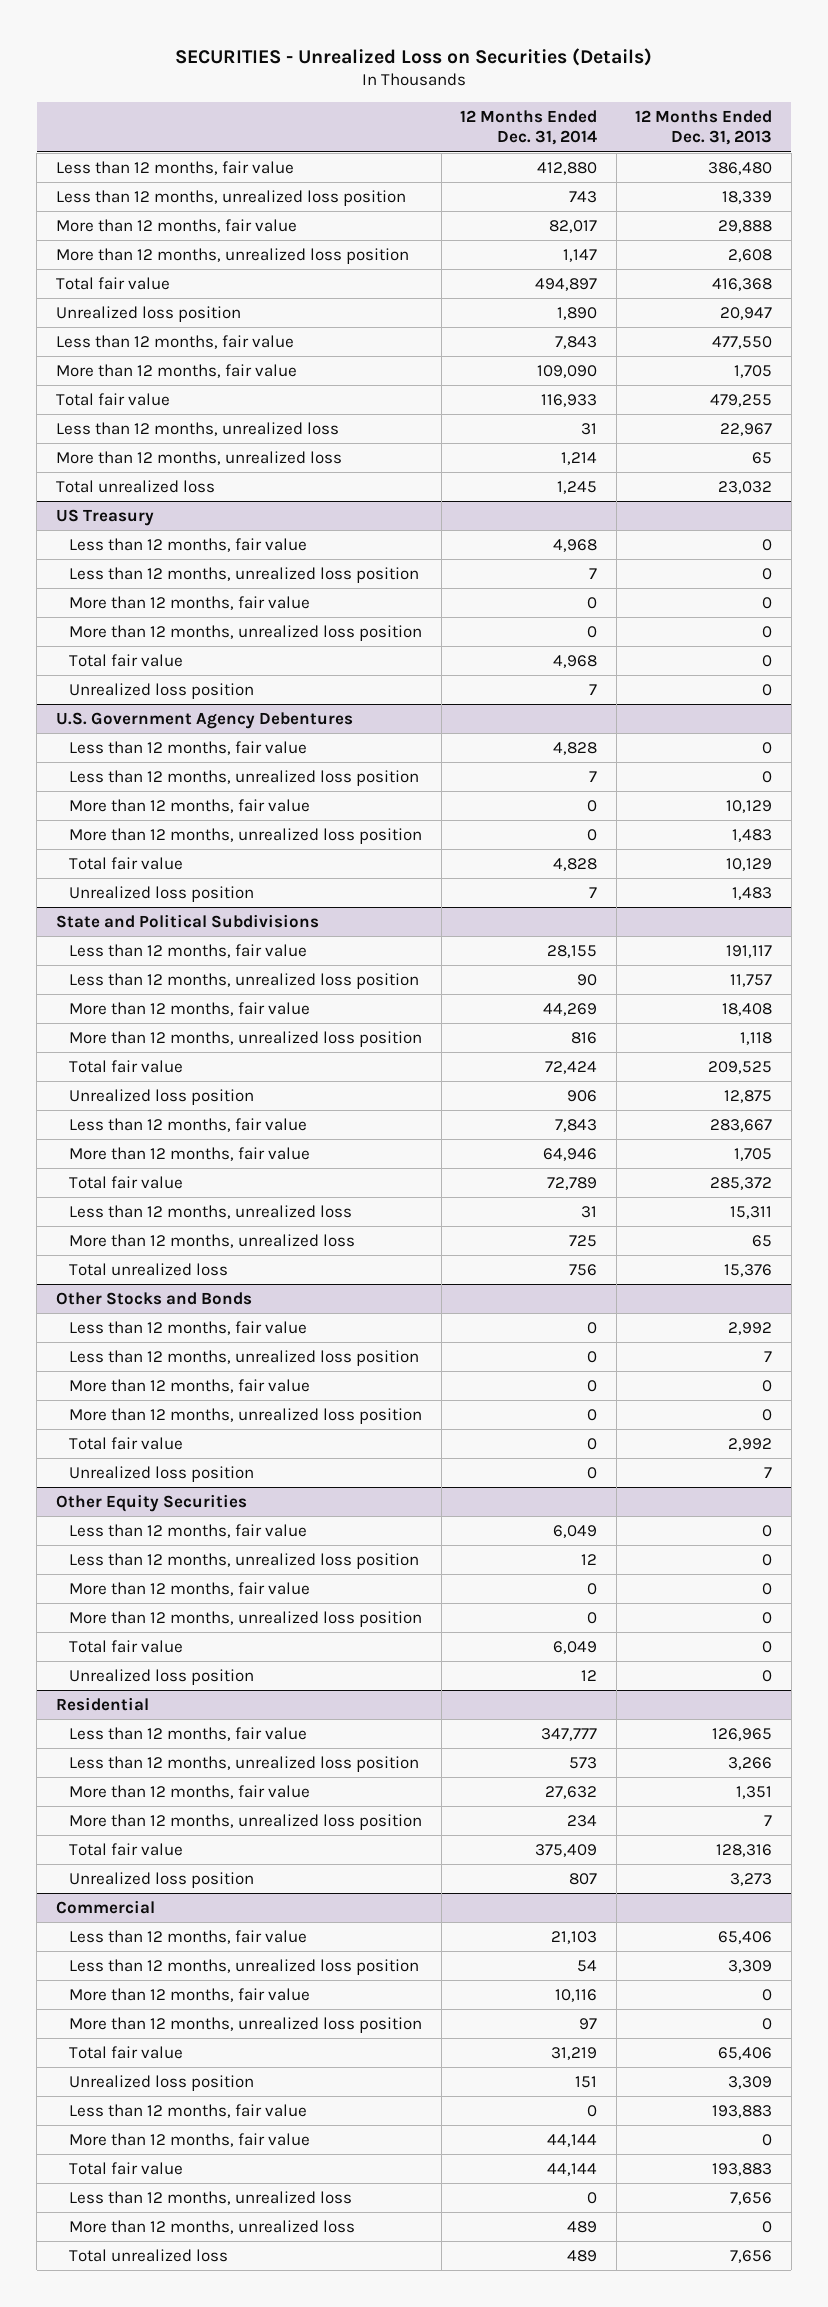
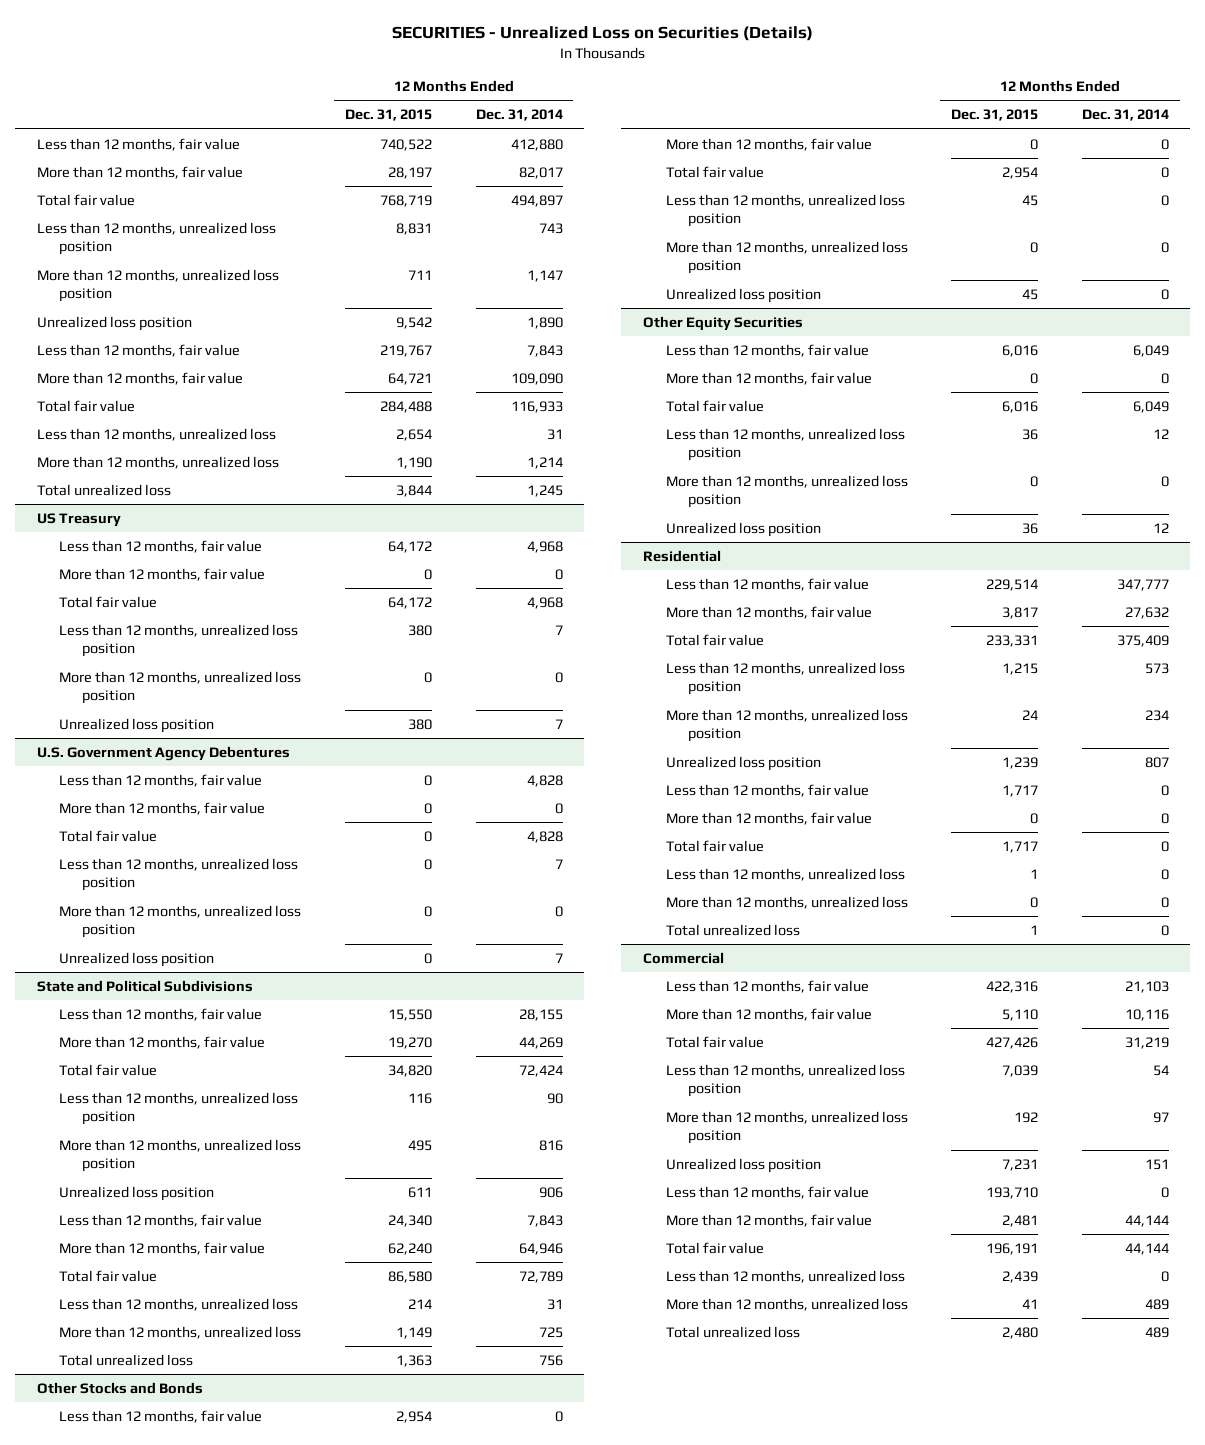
[635,110,773,146] 12 Months Ended Dec. 31, 2013 -> none
none -> [344,109,432,122] Dec. 31, 2015
[55,189,406,206] Less than 12 months, unrealized loss position -> [36,221,276,256] Less than 12 months, unrealized loss position
[55,247,409,264] More than 12 months, unrealized loss position -> [36,268,279,303] More than 12 months, unrealized loss position
[69,566,420,583] Less than 12 months, unrealized loss position -> [59,623,299,658] Less than 12 months, unrealized loss position
[69,624,423,641] More than 12 months, unrealized loss position -> [59,670,302,705] More than 12 months, unrealized loss position
[69,769,420,786] Less than 12 months, unrealized loss position -> [59,857,299,892] Less than 12 months, unrealized loss position
[69,827,423,844] More than 12 months, unrealized loss position -> [59,904,302,939] More than 12 months, unrealized loss position
[69,972,420,989] Less than 12 months, unrealized loss position -> [59,1091,299,1126] Less than 12 months, unrealized loss position
[69,1030,423,1047] More than 12 months, unrealized loss position -> [59,1138,302,1173] More than 12 months, unrealized loss position
[69,1349,420,1366] Less than 12 months, unrealized loss position -> [665,193,905,228] Less than 12 months, unrealized loss position
[69,1407,423,1424] More than 12 months, unrealized loss position -> [665,240,908,275] More than 12 months, unrealized loss position
[69,1552,420,1569] Less than 12 months, unrealized loss position -> [665,427,905,462] Less than 12 months, unrealized loss position
[69,1610,423,1627] More than 12 months, unrealized loss position -> [665,474,908,509] More than 12 months, unrealized loss position
[69,1755,420,1772] Less than 12 months, unrealized loss position -> [665,661,905,696] Less than 12 months, unrealized loss position
[69,1813,423,1830] More than 12 months, unrealized loss position -> [665,708,908,743] More than 12 months, unrealized loss position
none -> [665,783,869,797] Less than 12 months, fair value
none -> [665,811,872,825] More than 12 months, fair value
none -> [665,839,764,852] Total fair value
none -> [665,867,905,881] Less than 12 months, unrealized loss
none -> [665,895,908,909] More than 12 months, unrealized loss
none -> [665,923,800,936] Total unrealized loss
[69,1958,420,1975] Less than 12 months, unrealized loss position -> [665,1063,905,1098] Less than 12 months, unrealized loss position
[69,2016,423,2033] More than 12 months, unrealized loss position -> [665,1110,908,1145] More than 12 months, unrealized loss position

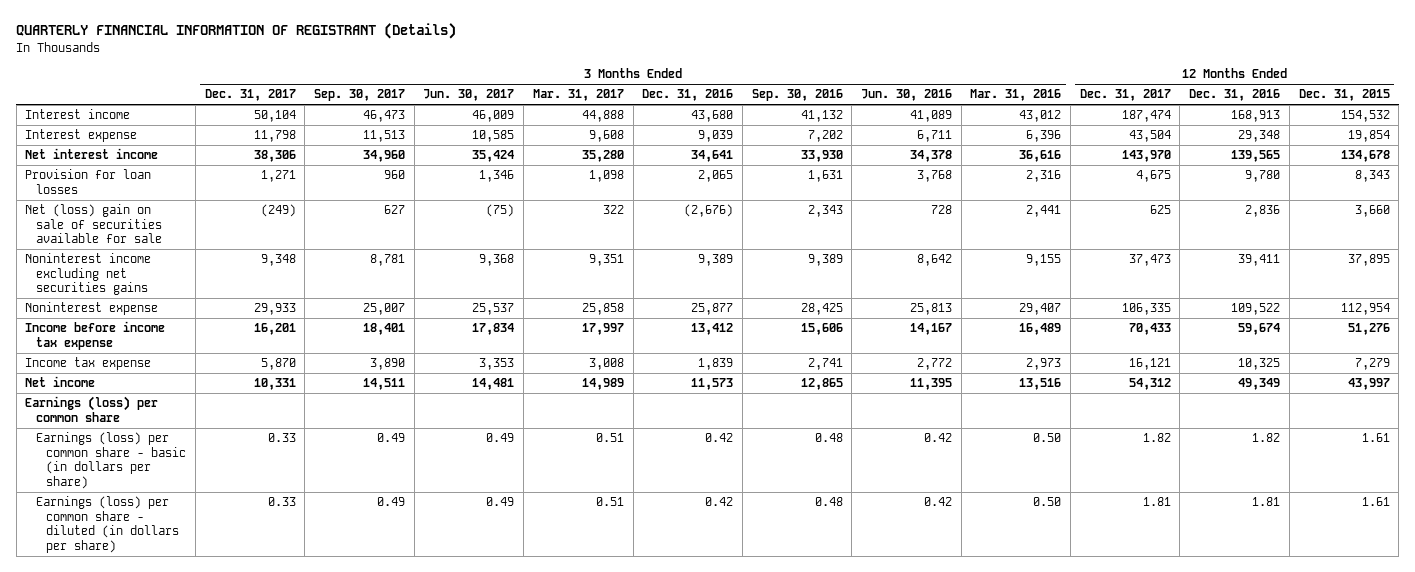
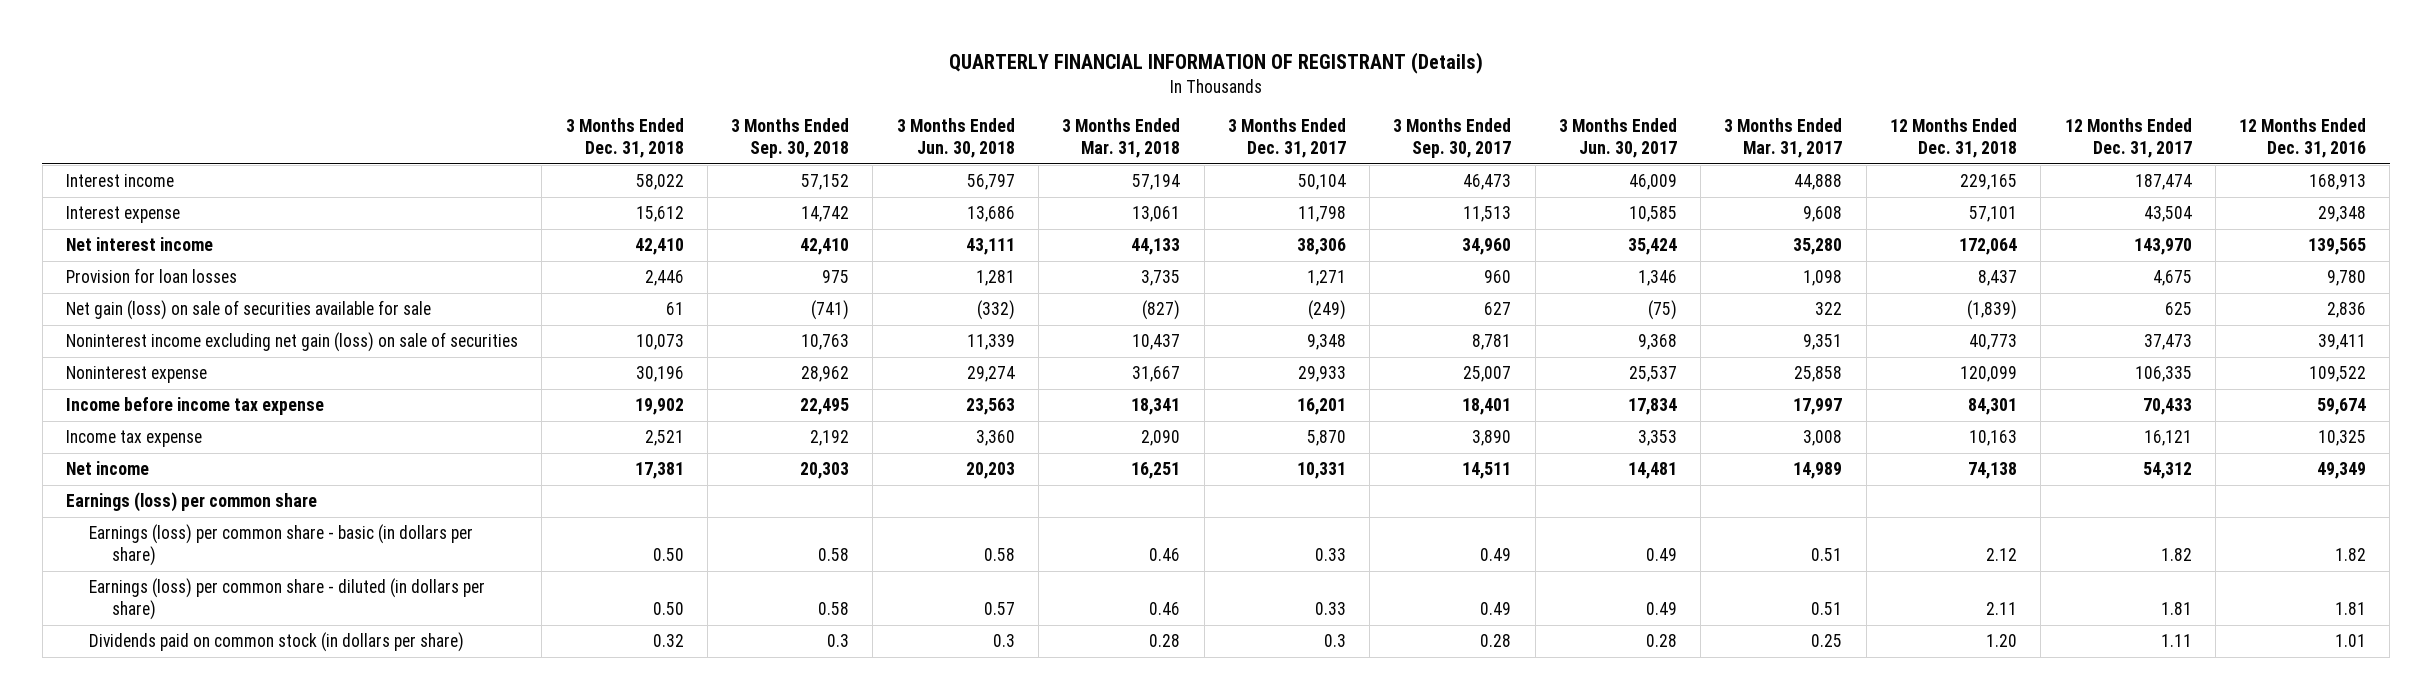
[642,89,734,102] Dec. 31, 2016 -> none
[751,89,843,102] Sep. 30, 2016 -> none
[861,89,953,102] Jun. 30, 2016 -> none
[970,89,1062,102] Mar. 31, 2016 -> none
[1298,89,1390,102] Dec. 31, 2015 -> none
none -> [565,117,684,159] 3 Months Ended Dec. 31, 2018
none -> [731,117,850,159] 3 Months Ended Sep. 30, 2018
none -> [896,117,1015,159] 3 Months Ended Jun. 30, 2018
none -> [1062,117,1181,159] 3 Months Ended Mar. 31, 2018
none -> [1889,117,2017,159] 12 Months Ended Dec. 31, 2018
[25,204,162,244] Net (loss) gain on sale of securities available for sale -> [66,300,432,321] Net gain (loss) on sale of securities available for sale
[25,253,152,296] Noninterest income excluding net securities gains -> [66,332,519,353] Noninterest income excluding net gain (loss) on sale of securities
none -> [88,632,464,653] Dividends paid on common stock (in dollars per share)

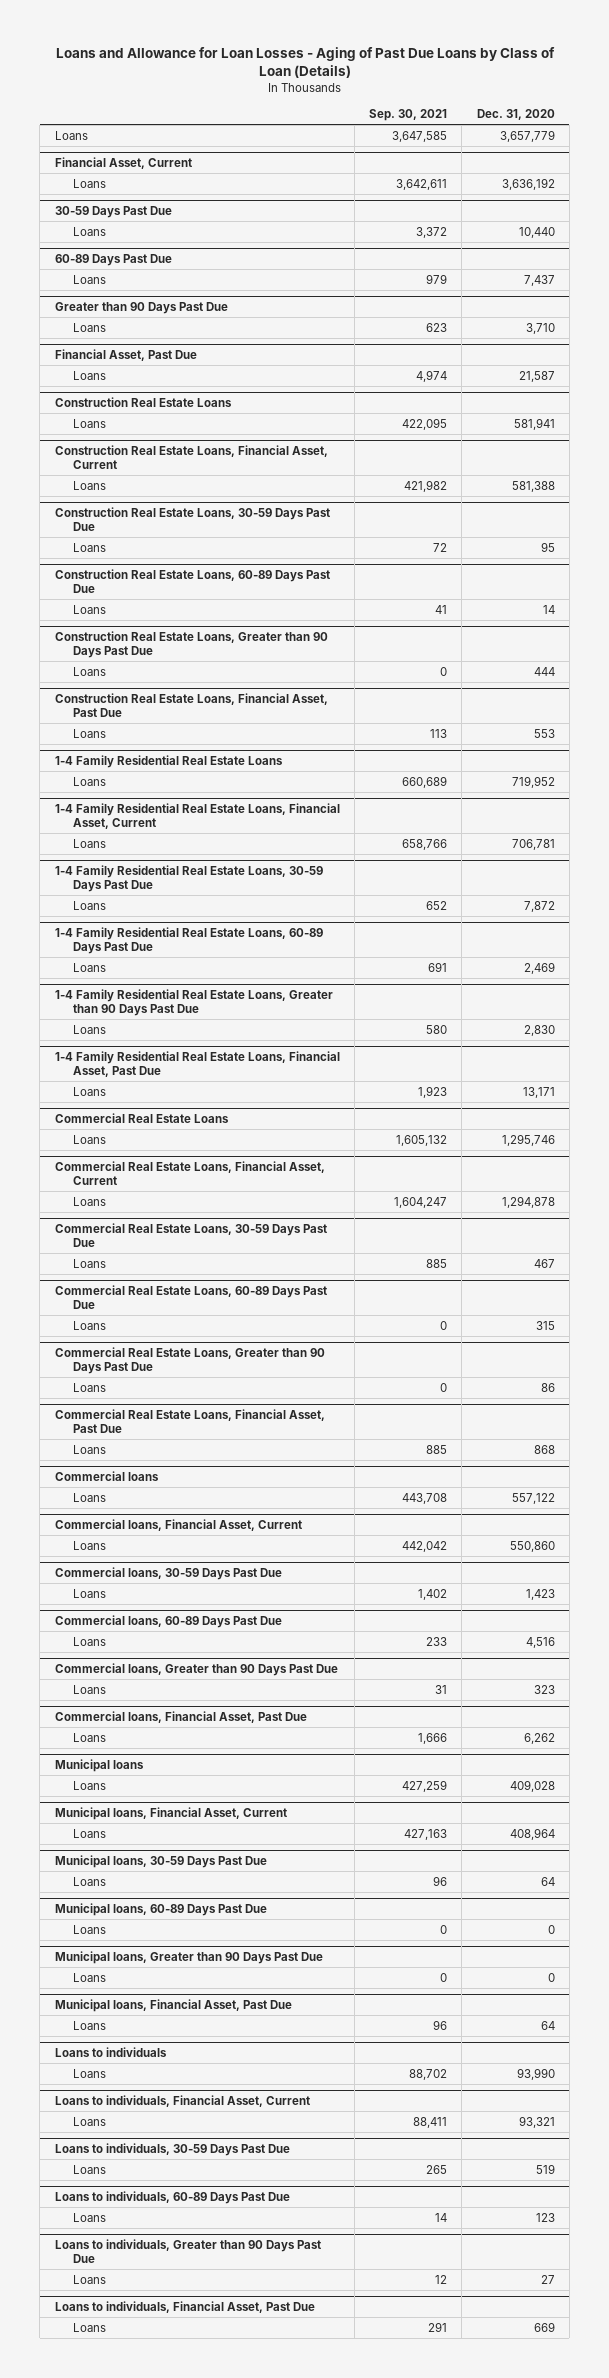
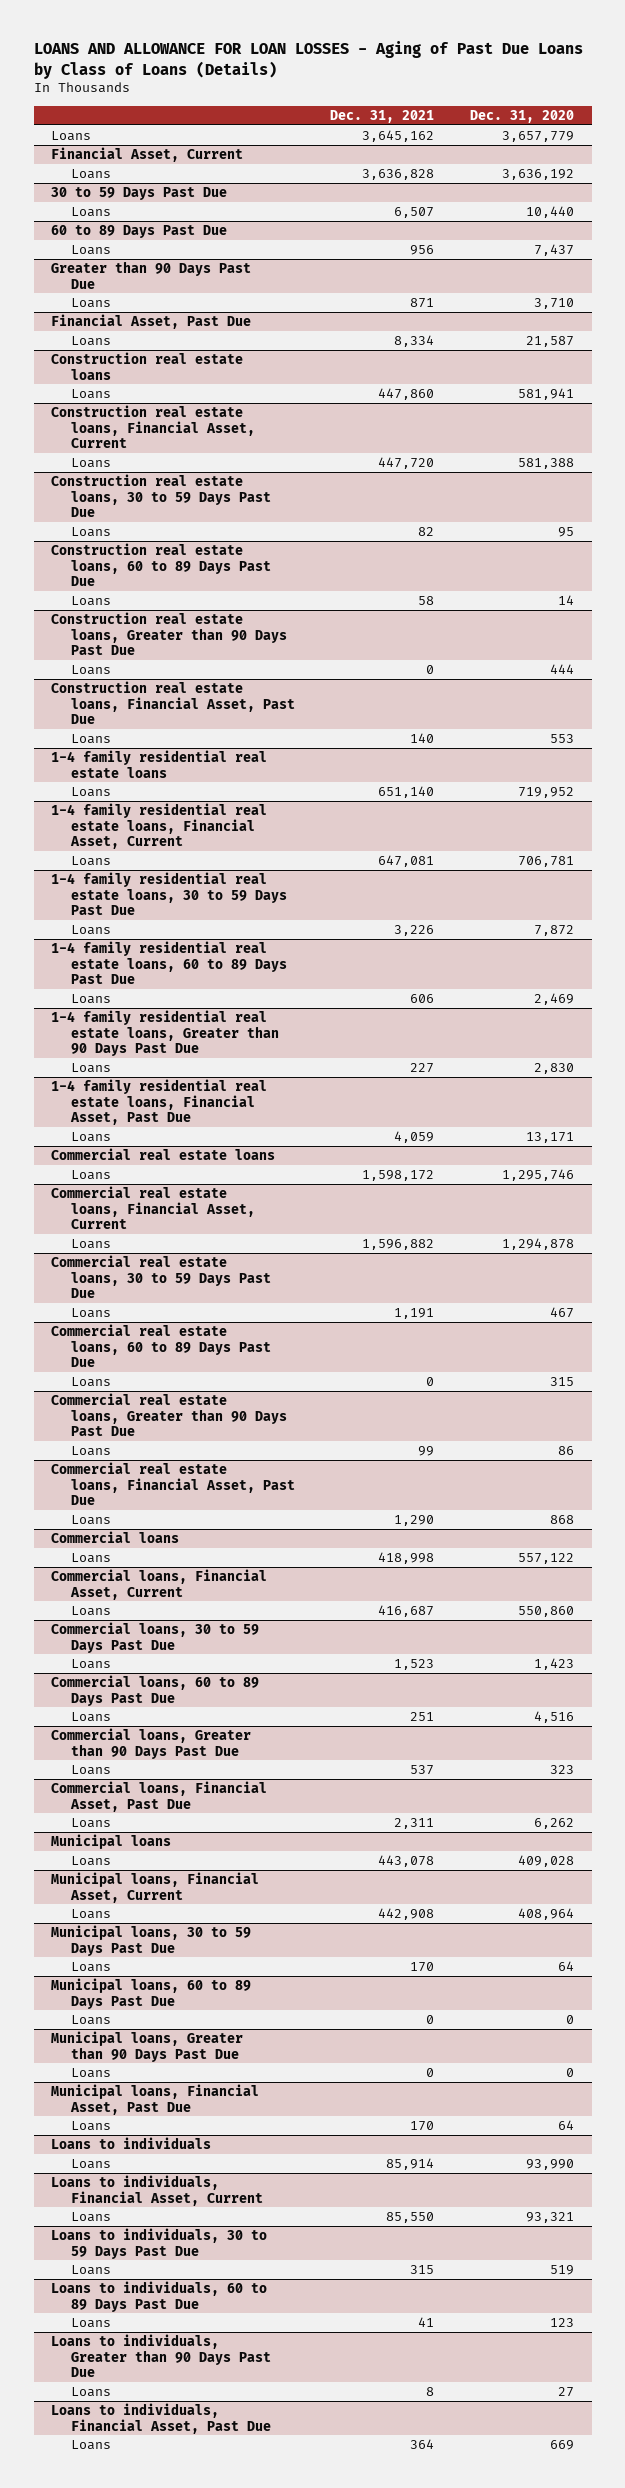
[55,47,555,79] Loans and Allowance for Loan Losses - Aging of Past Due Loans by Class of Loan (Details) -> [33,41,583,79] LOANS AND ALLOWANCE FOR LOAN LOSSES - Aging of Past Due Loans by Class of Loans (Details)
[369,109,448,122] Sep. 30, 2021 -> none
none -> [330,109,435,123] Dec. 31, 2021
[54,206,172,219] 30-59 Days Past Due -> [51,187,228,201] 30 to 59 Days Past Due
[54,254,172,267] 60-89 Days Past Due -> [51,225,228,239] 60 to 89 Days Past Due
[54,397,232,408] Construction Real Estate Loans -> [51,352,244,380] Construction real estate loans
[54,445,328,470] Construction Real Estate Loans, Financial Asset, Current -> [51,405,255,448] Construction real estate loans, Financial Asset, Current
[54,507,330,532] Construction Real Estate Loans, 30-59 Days Past Due -> [51,474,271,517] Construction real estate loans, 30 to 59 Days Past Due
[54,569,330,594] Construction Real Estate Loans, 60-89 Days Past Due -> [51,543,271,586] Construction real estate loans, 60 to 89 Days Past Due
[54,631,328,659] Construction Real Estate Loans, Greater than 90 Days Past Due -> [51,612,287,655] Construction real estate loans, Greater than 90 Days Past Due
[54,693,328,718] Construction Real Estate Loans, Financial Asset, Past Due -> [51,681,295,724] Construction real estate loans, Financial Asset, Past Due
[54,755,283,769] 1-4 Family Residential Real Estate Loans -> [51,750,268,778] 1-4 family residential real estate loans
[54,803,340,830] 1-4 Family Residential Real Estate Loans, Financial Asset, Current -> [51,803,268,849] 1-4 family residential real estate loans, Financial Asset, Current
[54,865,323,893] 1-4 Family Residential Real Estate Loans, 30-59 Days Past Due -> [51,872,287,915] 1-4 family residential real estate loans, 30 to 59 Days Past Due
[54,927,323,955] 1-4 Family Residential Real Estate Loans, 60-89 Days Past Due -> [51,941,287,984] 1-4 family residential real estate loans, 60 to 89 Days Past Due
[54,989,333,1017] 1-4 Family Residential Real Estate Loans, Greater than 90 Days Past Due -> [51,1010,279,1056] 1-4 family residential real estate loans, Greater than 90 Days Past Due
[54,1051,340,1078] 1-4 Family Residential Real Estate Loans, Financial Asset, Past Due -> [51,1079,268,1125] 1-4 family residential real estate loans, Financial Asset, Past Due
[54,1113,229,1124] Commercial Real Estate Loans -> [51,1148,276,1161] Commercial real estate loans
[54,1161,325,1186] Commercial Real Estate Loans, Financial Asset, Current -> [51,1186,255,1229] Commercial real estate loans, Financial Asset, Current
[54,1223,327,1248] Commercial Real Estate Loans, 30-59 Days Past Due -> [51,1255,271,1298] Commercial real estate loans, 30 to 59 Days Past Due
[54,1285,327,1310] Commercial Real Estate Loans, 60-89 Days Past Due -> [51,1324,271,1367] Commercial real estate loans, 60 to 89 Days Past Due
[54,1347,325,1375] Commercial Real Estate Loans, Greater than 90 Days Past Due -> [51,1393,287,1436] Commercial real estate loans, Greater than 90 Days Past Due
[54,1409,325,1434] Commercial Real Estate Loans, Financial Asset, Past Due -> [51,1462,295,1505] Commercial real estate loans, Financial Asset, Past Due
[54,1567,282,1581] Commercial loans, 30-59 Days Past Due -> [51,1622,260,1653] Commercial loans, 30 to 59 Days Past Due
[54,1615,282,1629] Commercial loans, 60-89 Days Past Due -> [51,1675,260,1706] Commercial loans, 60 to 89 Days Past Due
[54,1855,267,1869] Municipal loans, 30-59 Days Past Due -> [51,1925,252,1956] Municipal loans, 30 to 59 Days Past Due
[54,1903,267,1917] Municipal loans, 60-89 Days Past Due -> [51,1978,252,2009] Municipal loans, 60 to 89 Days Past Due
[54,2143,290,2157] Loans to individuals, 30-59 Days Past Due -> [51,2228,268,2259] Loans to individuals, 30 to 59 Days Past Due
[54,2191,290,2205] Loans to individuals, 60-89 Days Past Due -> [51,2281,268,2312] Loans to individuals, 60 to 89 Days Past Due

